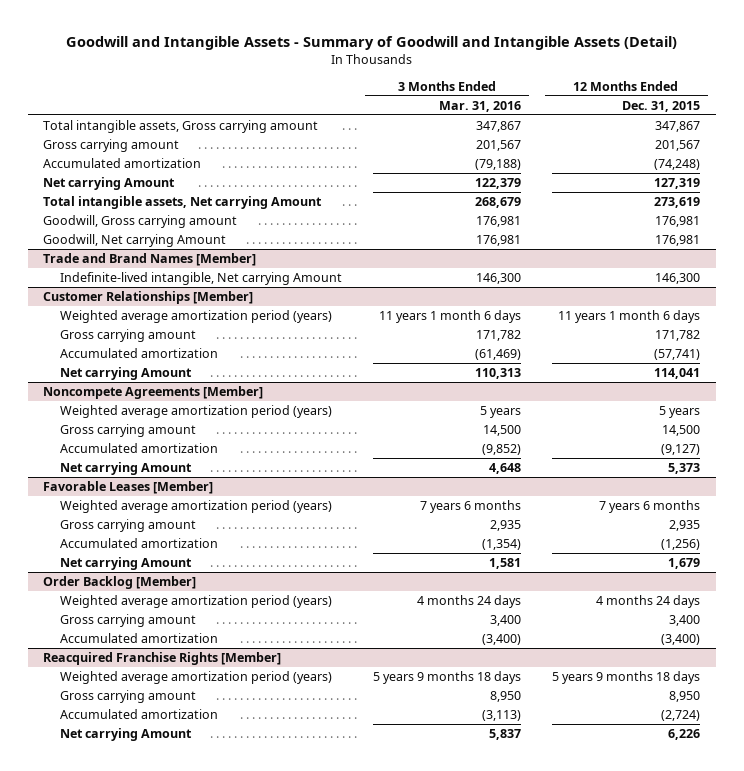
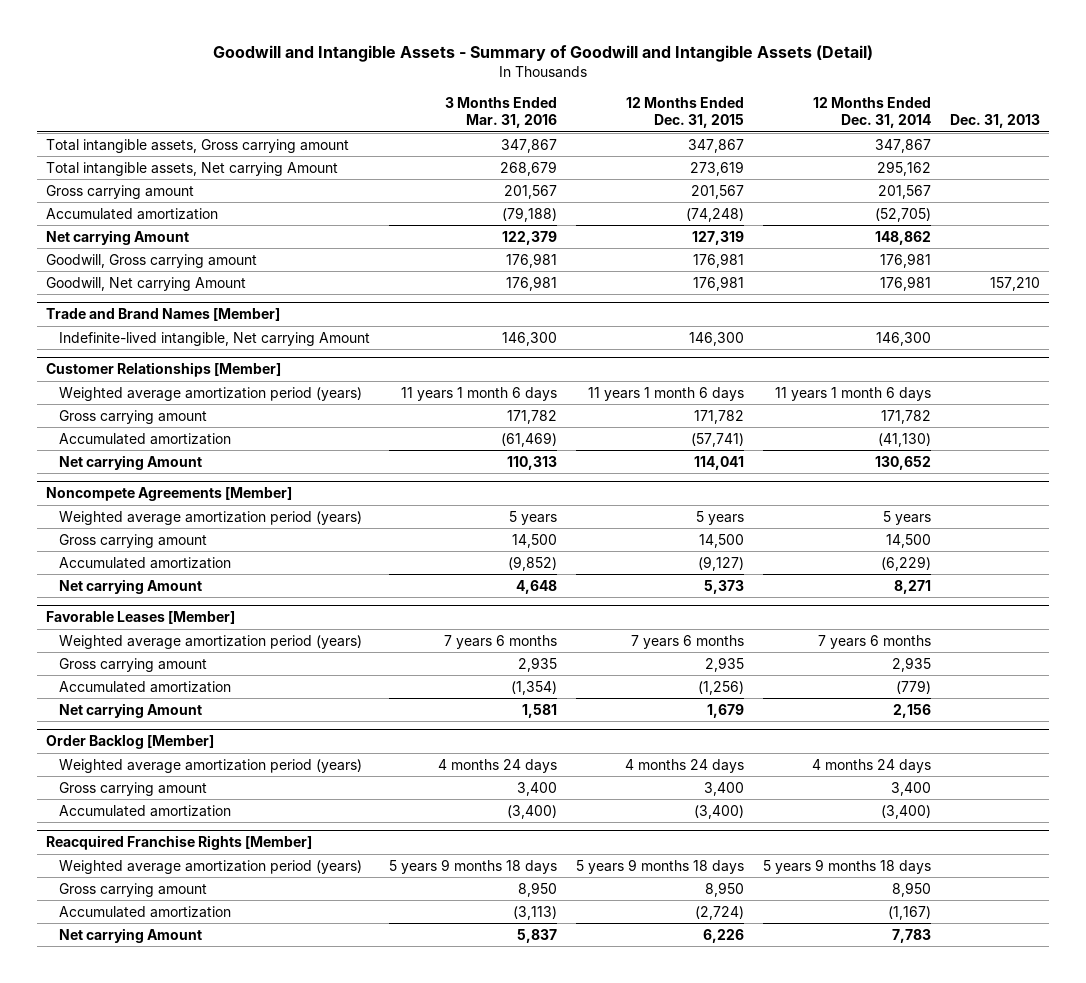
none -> [812,96,931,129] 12 Months Ended Dec. 31, 2014
none -> [949,114,1040,129] Dec. 31, 2013
[43,196,323,210] Total intangible assets, Net carrying Amount -> [46,161,339,176] Total intangible assets, Net carrying Amount

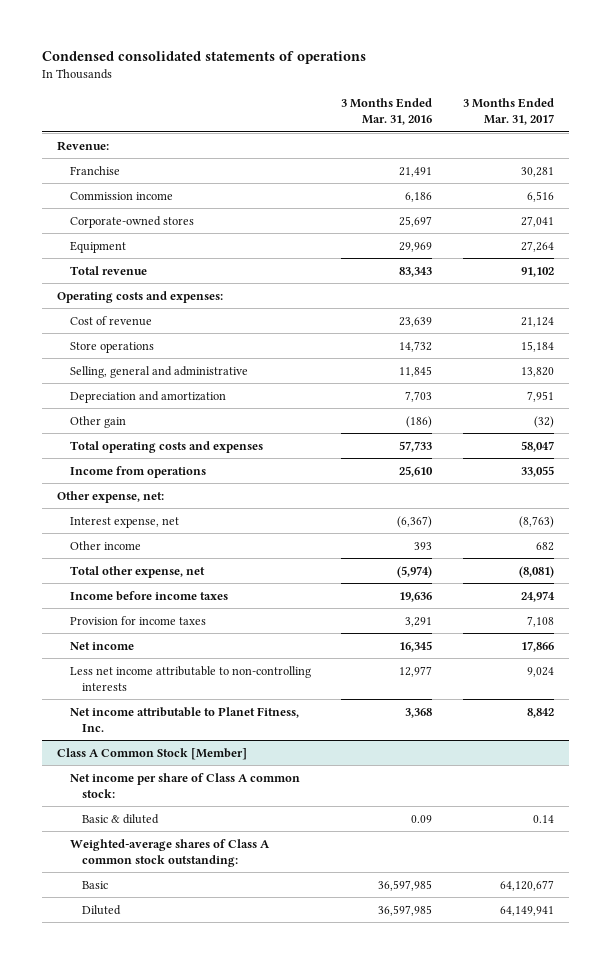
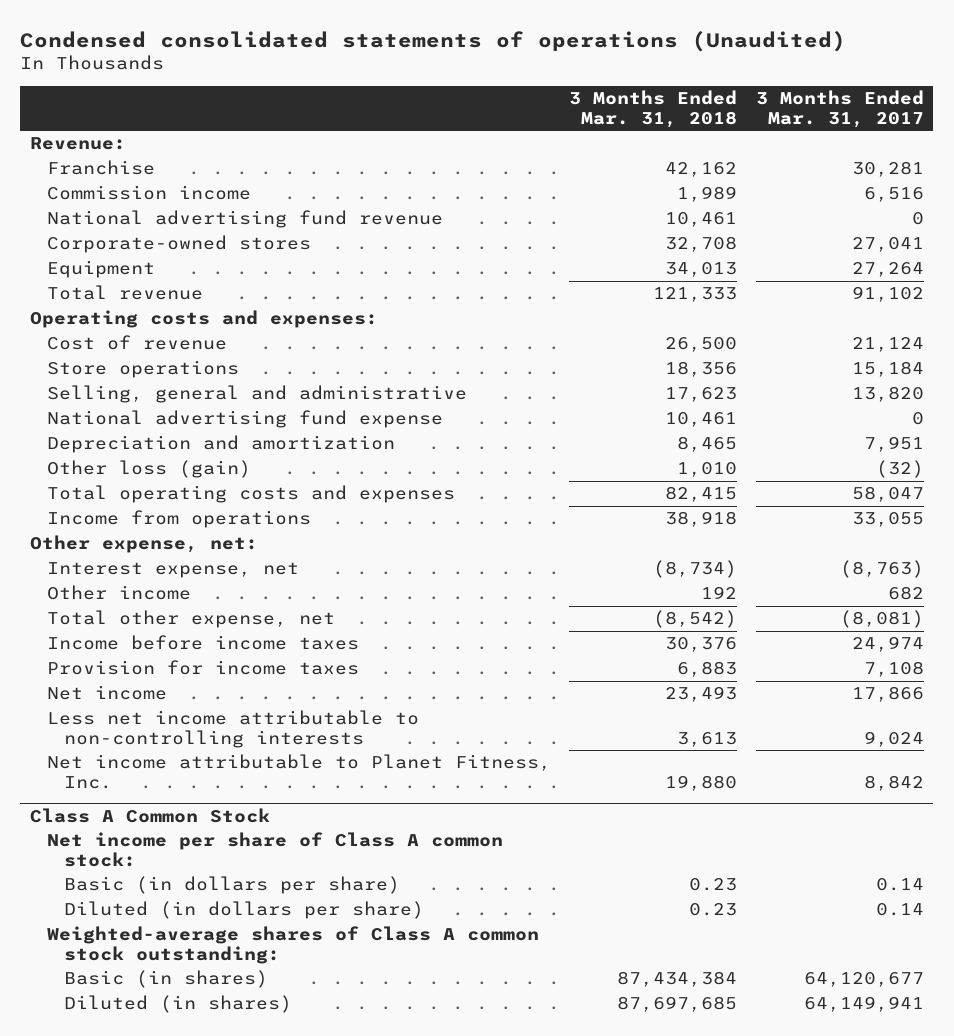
[41,51,366,65] Condensed consolidated statements of operations -> [20,30,847,52] Condensed consolidated statements of operations (Unaudited)
[341,98,433,126] 3 Months Ended Mar. 31, 2016 -> none
none -> [569,90,738,128] 3 Months Ended Mar. 31, 2018
none -> [46,210,443,229] National advertising fund revenue
none -> [46,410,443,429] National advertising fund expense
[69,415,126,428] Other gain -> [46,460,251,479] Other loss (gain)
[56,747,247,760] Class A Common Stock [Member] -> [29,807,270,823] Class A Common Stock
[82,813,160,824] Basic & diluted -> none
none -> [63,876,400,895] Basic (in dollars per share)
none -> [63,901,424,920] Diluted (in dollars per share)
[82,880,109,889] Basic -> [63,970,268,989] Basic (in shares)
[82,904,122,915] Diluted -> [63,995,292,1014] Diluted (in shares)

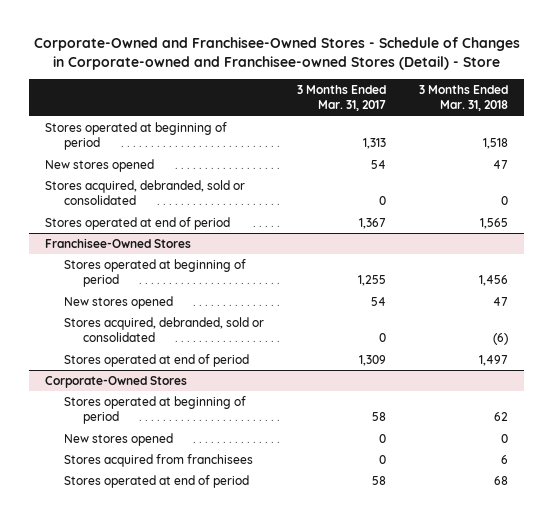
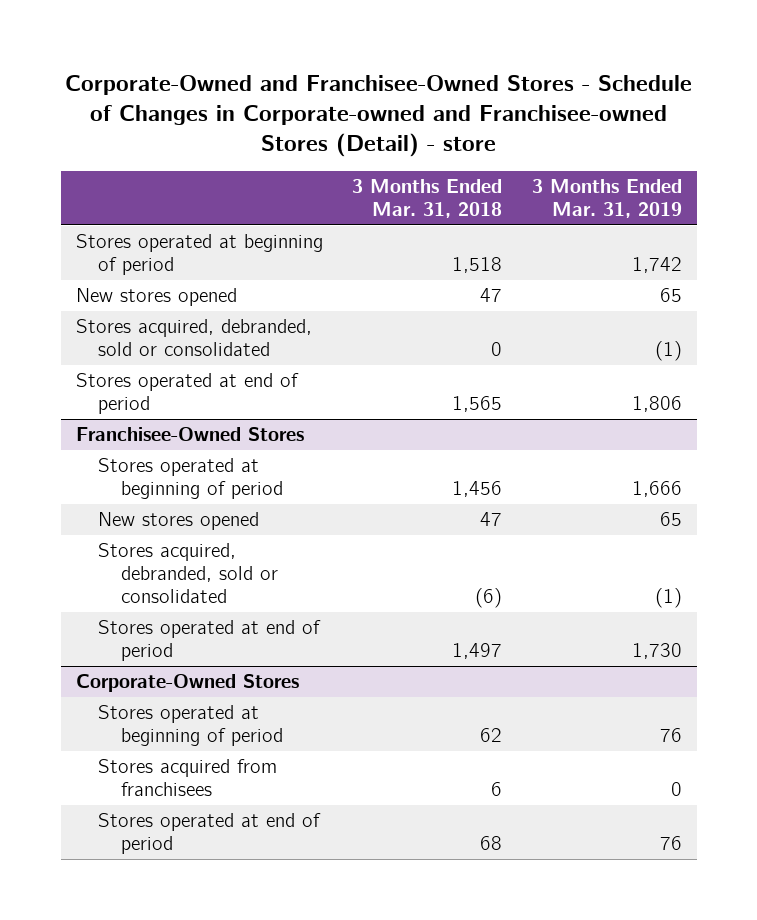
[33,36,520,70] Corporate-Owned and Franchisee-Owned Stores - Schedule of Changes in Corporate-owned and Franchisee-owned Stores (Detail) - Store -> [64,75,692,158] Corporate-Owned and Franchisee-Owned Stores - Schedule of Changes in Corporate-owned and Franchisee-owned Stores (Detail) - store
[296,84,386,112] 3 Months Ended Mar. 31, 2017 -> none
none -> [531,178,682,219] 3 Months Ended Mar. 31, 2019
[63,432,173,446] New stores opened -> none

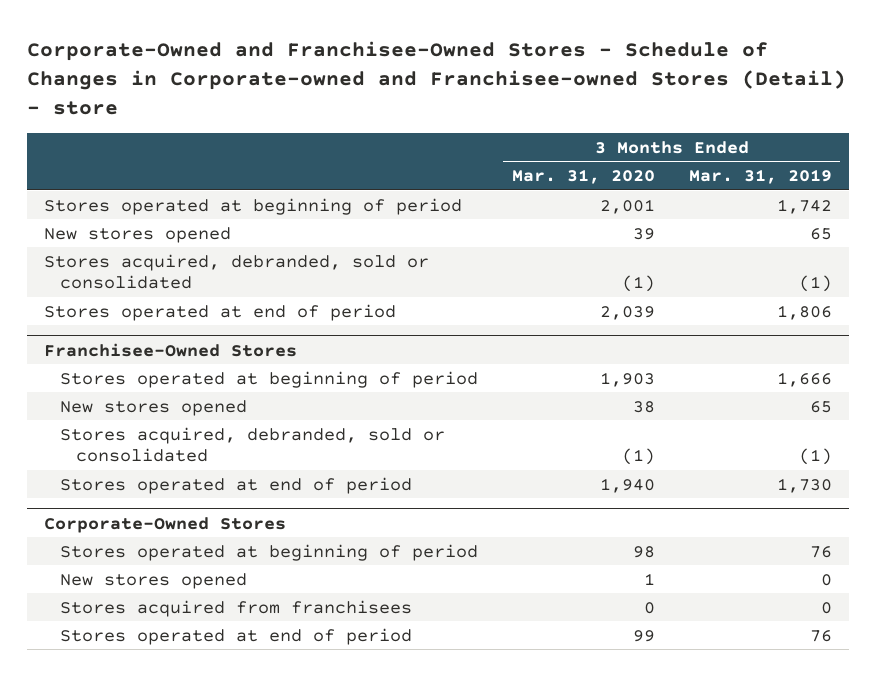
[352,178,503,219] 3 Months Ended Mar. 31, 2018 -> none
none -> [511,169,655,185] Mar. 31, 2020
none -> [59,572,247,589] New stores opened

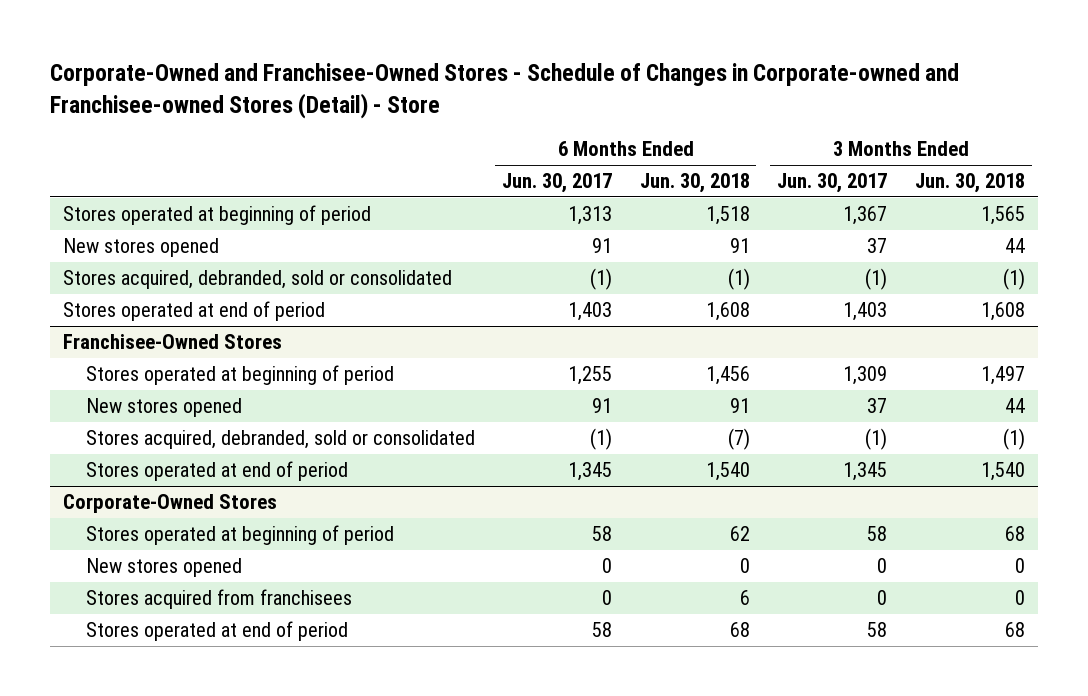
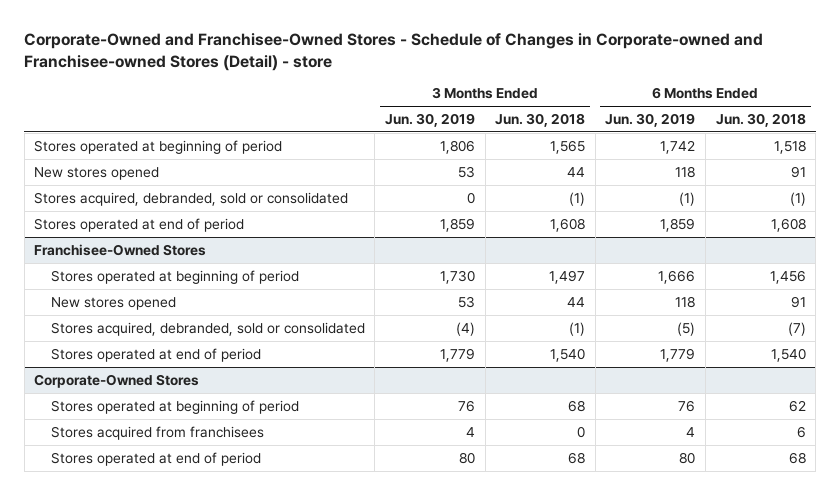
[49,63,959,119] Corporate-Owned and Franchisee-Owned Stores - Schedule of Changes in Corporate-owned and Franchisee-owned Stores (Detail) - Store -> [24,33,764,71] Corporate-Owned and Franchisee-Owned Stores - Schedule of Changes in Corporate-owned and Franchisee-owned Stores (Detail) - store
[502,173,613,194] Jun. 30, 2017 -> none
[777,173,888,194] Jun. 30, 2017 -> none
none -> [385,112,476,127] Jun. 30, 2019
none -> [605,112,696,127] Jun. 30, 2019
[85,558,242,578] New stores opened -> none

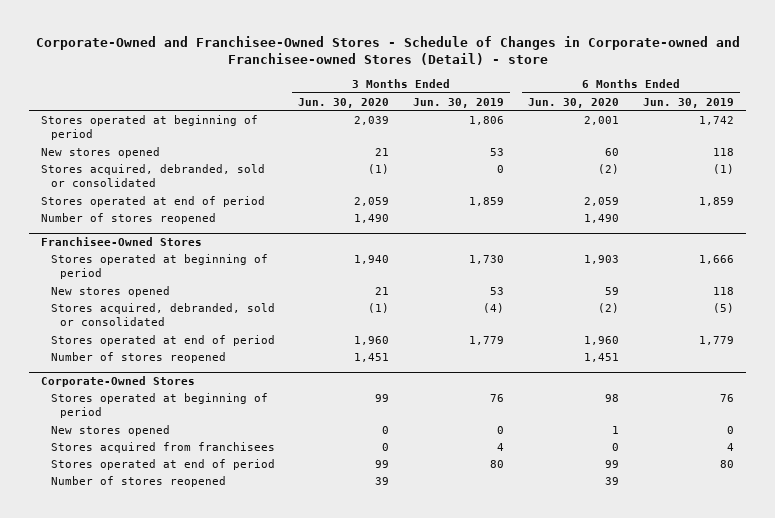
[495,112,586,127] Jun. 30, 2018 -> none
[715,112,806,127] Jun. 30, 2018 -> none
none -> [298,97,390,108] Jun. 30, 2020
none -> [527,97,619,108] Jun. 30, 2020
none -> [41,212,217,224] Number of stores reopened
none -> [50,351,226,363] Number of stores reopened
none -> [50,424,170,436] New stores opened
none -> [50,475,226,487] Number of stores reopened

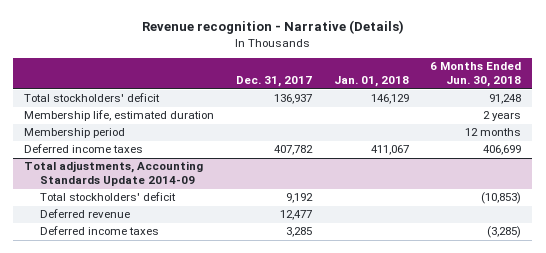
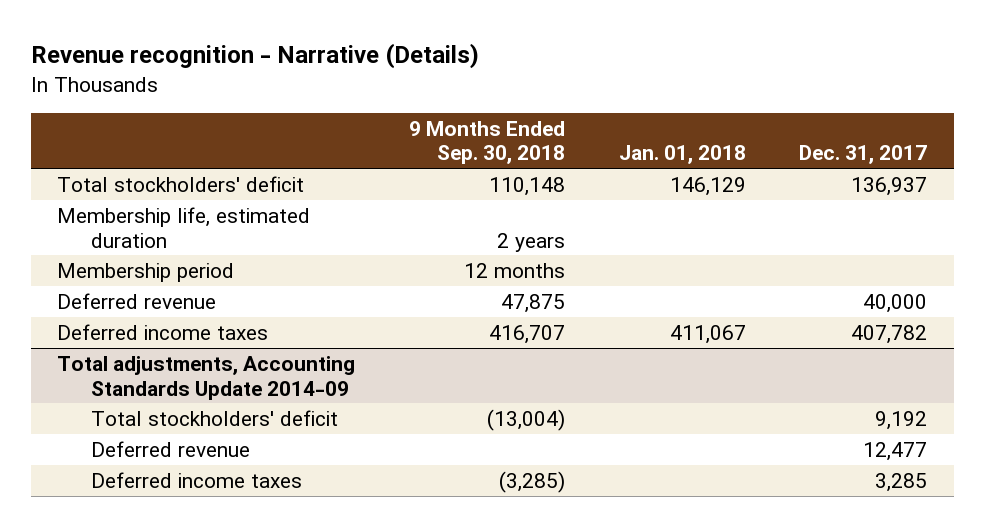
[430,62,522,88] 6 Months Ended Jun. 30, 2018 -> none
none -> [408,120,565,165] 9 Months Ended Sep. 30, 2018
none -> [57,292,217,309] Deferred revenue

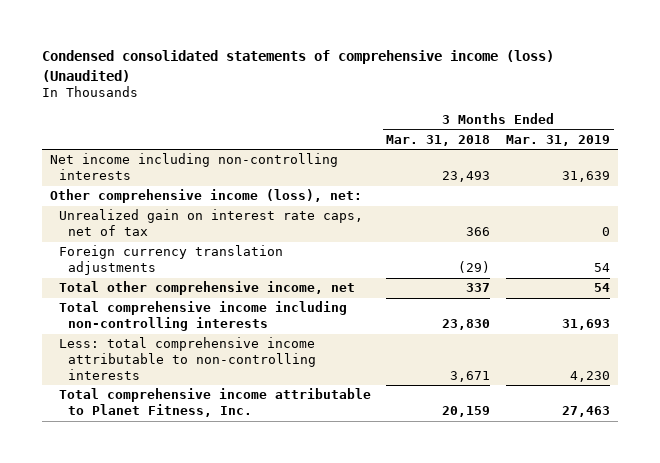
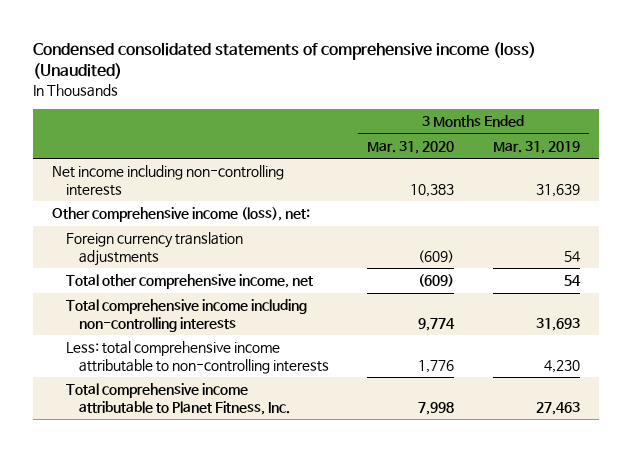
[386,134,491,146] Mar. 31, 2018 -> none
none -> [367,141,455,155] Mar. 31, 2020
[59,209,364,237] Unrealized gain on interest rate caps, net of tax -> none

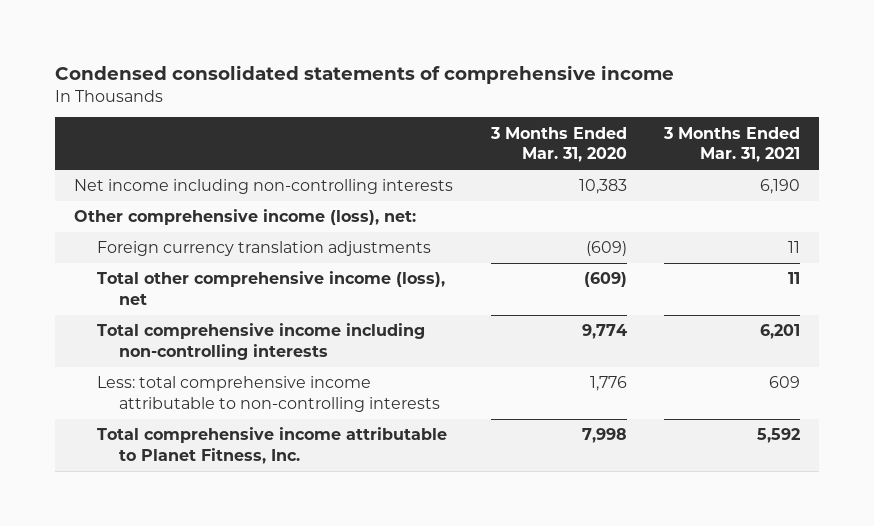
[33,41,537,80] Condensed consolidated statements of comprehensive income (loss) (Unaudited) -> [55,65,675,85] Condensed consolidated statements of comprehensive income
[492,141,580,155] Mar. 31, 2019 -> none
none -> [663,126,801,163] 3 Months Ended Mar. 31, 2021
[65,274,313,290] Total other comprehensive income, net -> [96,271,445,305] Total other comprehensive income (loss), net

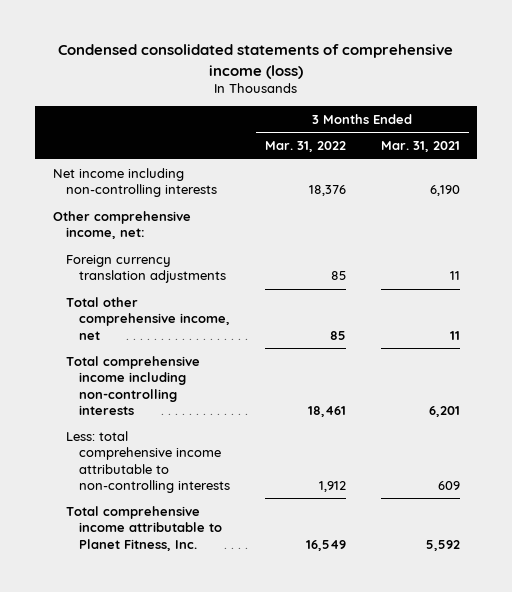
[55,65,675,85] Condensed consolidated statements of comprehensive income -> [58,44,454,79] Condensed consolidated statements of comprehensive income (loss)
[489,126,627,163] 3 Months Ended Mar. 31, 2020 -> none
none -> [265,141,347,153] Mar. 31, 2022
[74,209,417,226] Other comprehensive income (loss), net: -> [52,210,191,240] Other comprehensive income, net:
[96,271,445,305] Total other comprehensive income (loss), net -> [66,296,231,340] Total other comprehensive income, net

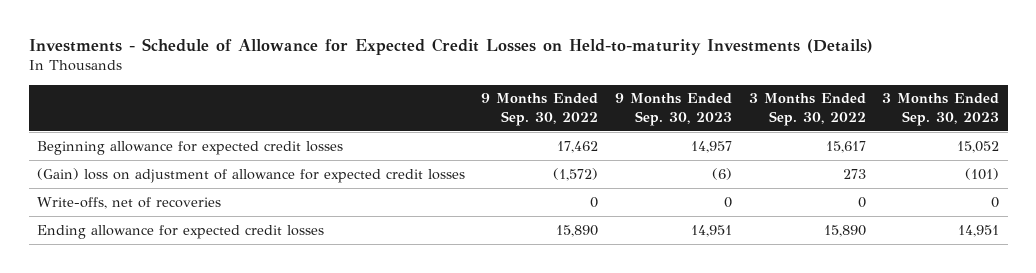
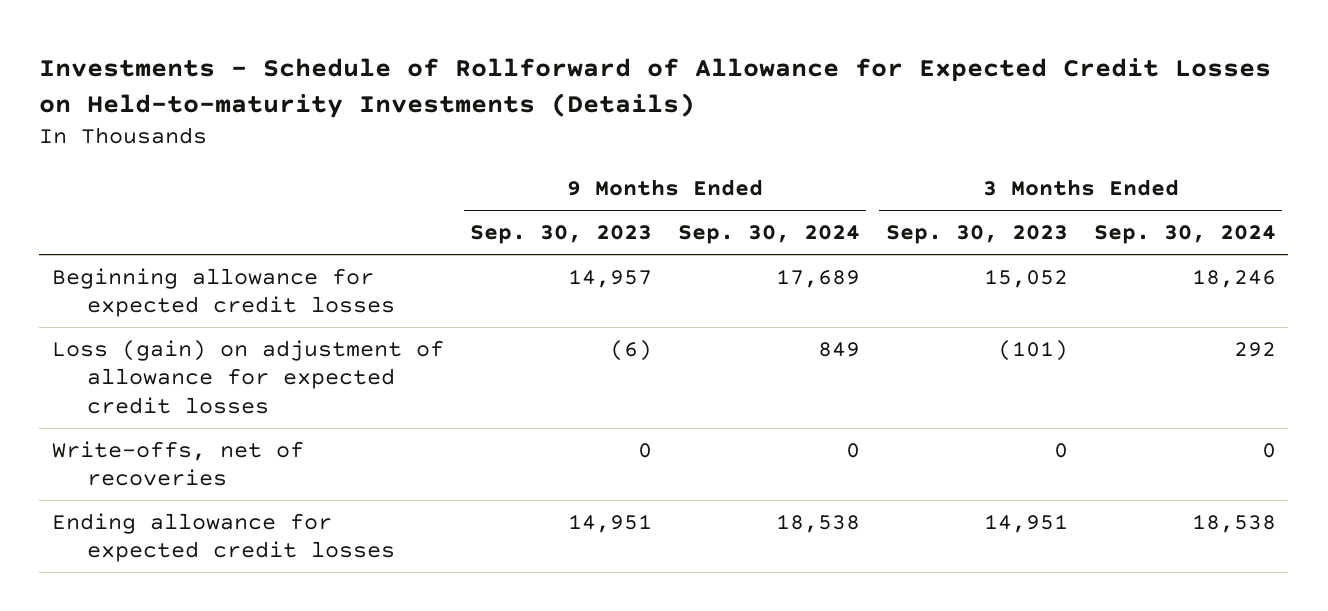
[28,37,873,55] Investments - Schedule of Allowance for Expected Credit Losses on Held-to-maturity Investments (Details) -> [39,57,1272,118] Investments - Schedule of Rollforward of Allowance for Expected Credit Losses on Held-to-maturity Investments (Details)
[481,93,599,126] 9 Months Ended Sep. 30, 2022 -> none
[748,93,866,126] 3 Months Ended Sep. 30, 2022 -> none
none -> [677,225,860,245] Sep. 30, 2024
none -> [1093,225,1276,245] Sep. 30, 2024
[36,167,465,183] (Gain) loss on adjustment of allowance for expected credit losses -> [52,339,445,414] Loss (gain) on adjustment of allowance for expected credit losses

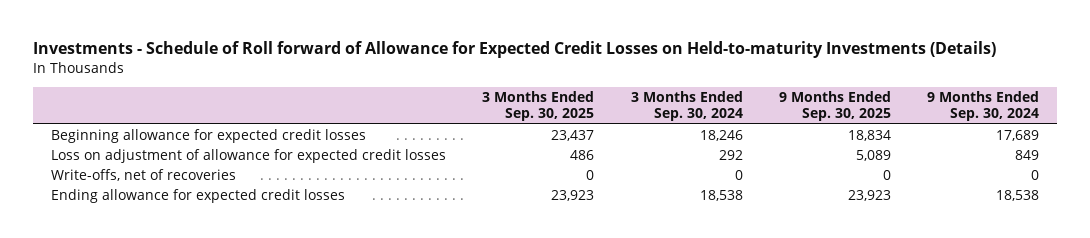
[39,57,1272,118] Investments - Schedule of Rollforward of Allowance for Expected Credit Losses on Held-to-maturity Investments (Details) -> [33,41,997,59] Investments - Schedule of Roll forward of Allowance for Expected Credit Losses on Held-to-maturity Investments (Details)
[470,225,653,245] Sep. 30, 2023 -> none
[885,225,1068,245] Sep. 30, 2023 -> none
none -> [482,90,595,122] 3 Months Ended Sep. 30, 2025
none -> [778,90,891,122] 9 Months Ended Sep. 30, 2025
[52,339,445,414] Loss (gain) on adjustment of allowance for expected credit losses -> [51,149,447,164] Loss on adjustment of allowance for expected credit losses

